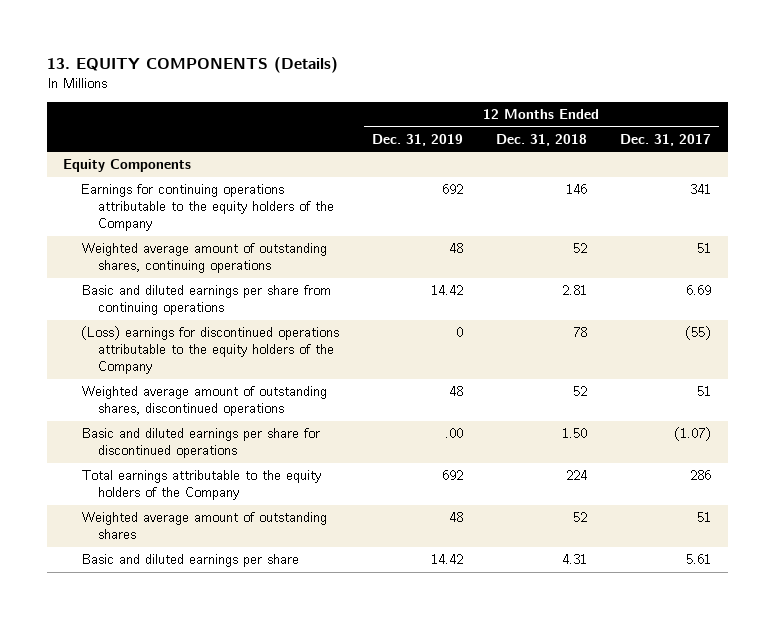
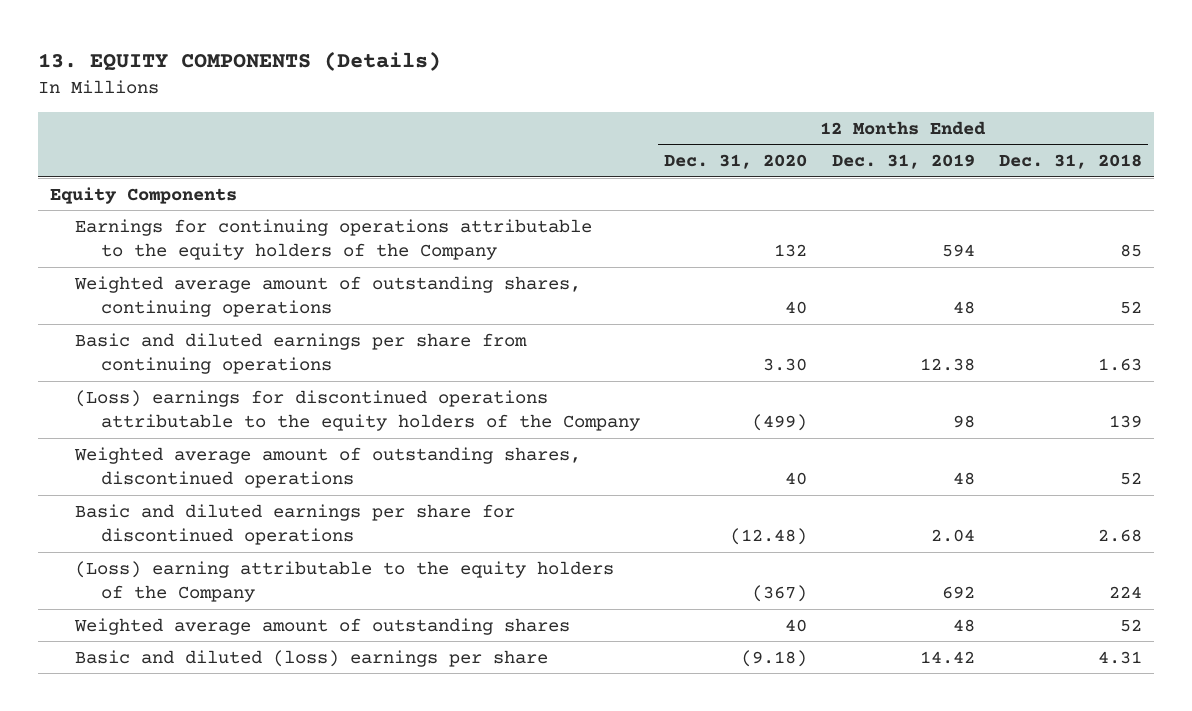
[620,133,712,146] Dec. 31, 2017 -> none
none -> [664,154,808,170] Dec. 31, 2020
[441,184,463,195] 692 -> [941,244,975,258] 594
[565,184,587,195] 146 -> [1120,244,1143,258] 85
[430,285,463,296] 14.42 -> [919,358,975,372] 12.38
[561,285,587,296] 2.81 -> [1098,358,1143,372] 1.63
[455,327,463,338] 0 -> [952,415,975,429] 98
[572,327,587,338] 78 -> [1109,415,1143,429] 139
[444,428,463,439] .00 -> [930,529,975,543] 2.04
[561,428,587,439] 1.50 -> [1098,529,1143,543] 2.68
[80,470,321,501] Total earnings attributable to the equity holders of the Company -> [75,560,615,603] (Loss) earning attributable to the equity holders of the Company
[80,554,299,568] Basic and diluted earnings per share -> [75,649,549,667] Basic and diluted (loss) earnings per share

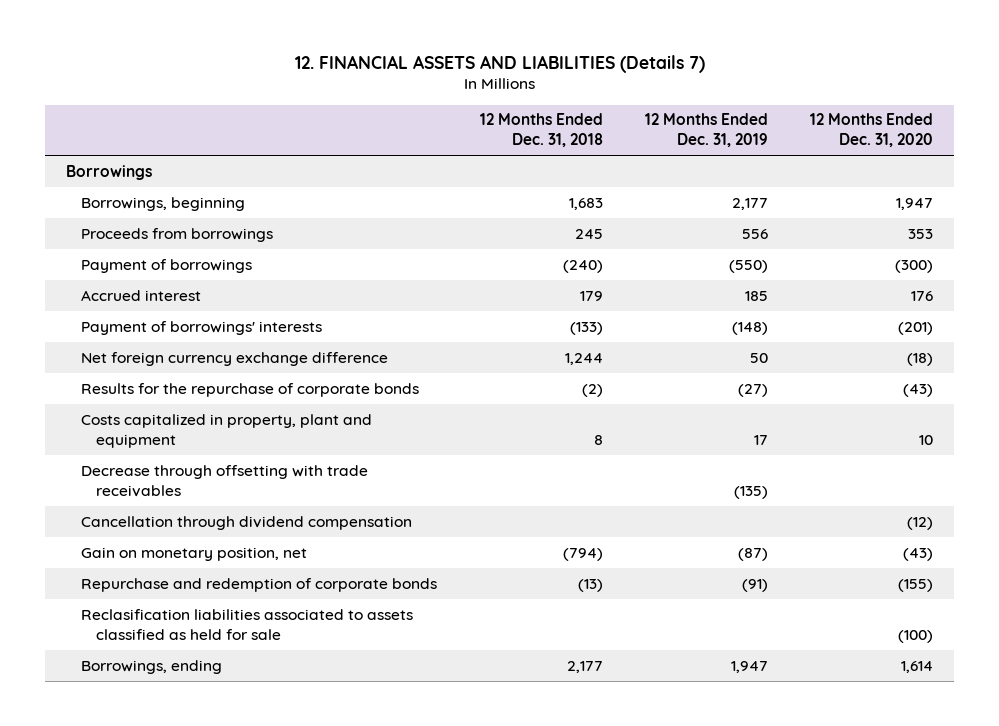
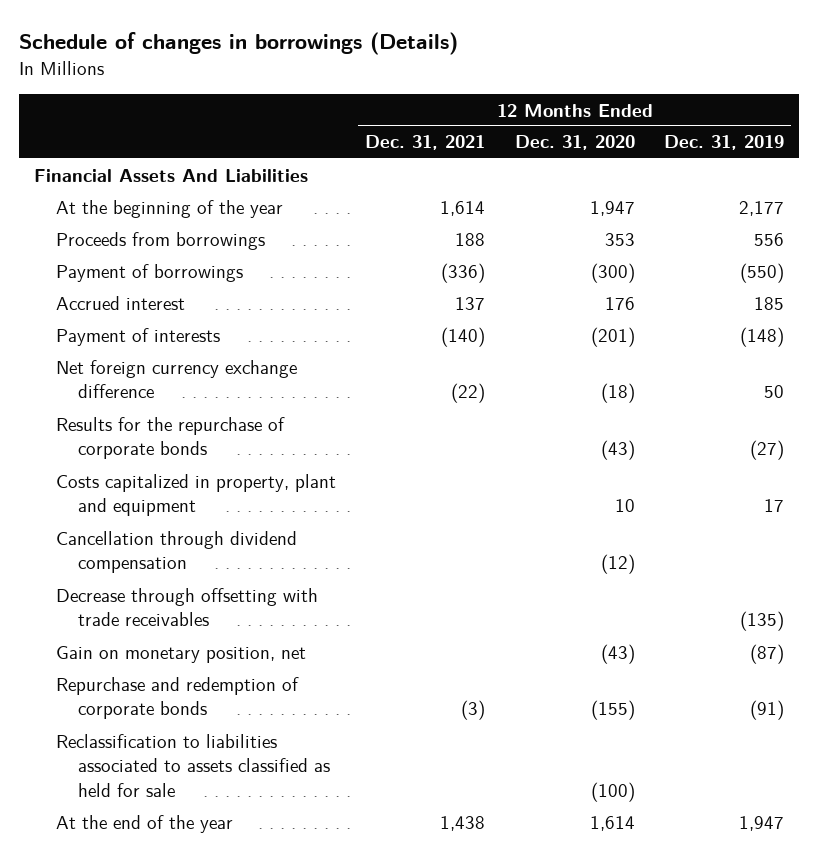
[294,54,705,73] 12. FINANCIAL ASSETS AND LIABILITIES (Details 7) -> [19,32,459,56] Schedule of changes in borrowings (Details)
[479,113,603,148] 12 Months Ended Dec. 31, 2018 -> none
none -> [365,135,486,151] Dec. 31, 2021
[66,164,153,180] Borrowings -> none
none -> [34,168,309,182] Financial Assets And Liabilities
[81,196,246,211] Borrowings, beginning -> [56,199,284,218] At the beginning of the year
[81,320,323,335] Payment of borrowings' interests -> [56,327,221,346] Payment of interests
[81,464,369,497] Decrease through offsetting with trade receivables -> [56,587,319,627] Decrease through offsetting with trade receivables
[81,608,414,640] Reclasification liabilities associated to assets classified as held for sale -> [56,733,331,798] Reclassification to liabilities associated to assets classified as held for sale
[81,659,223,674] Borrowings, ending -> [56,814,234,833] At the end of the year

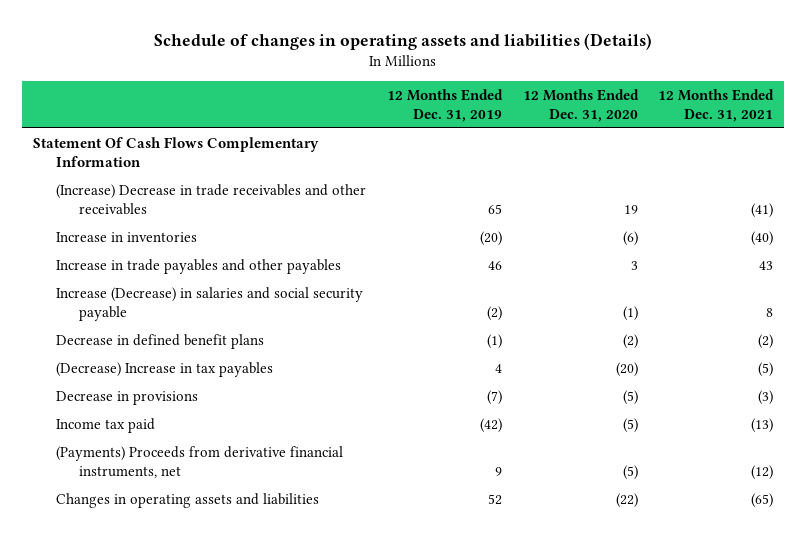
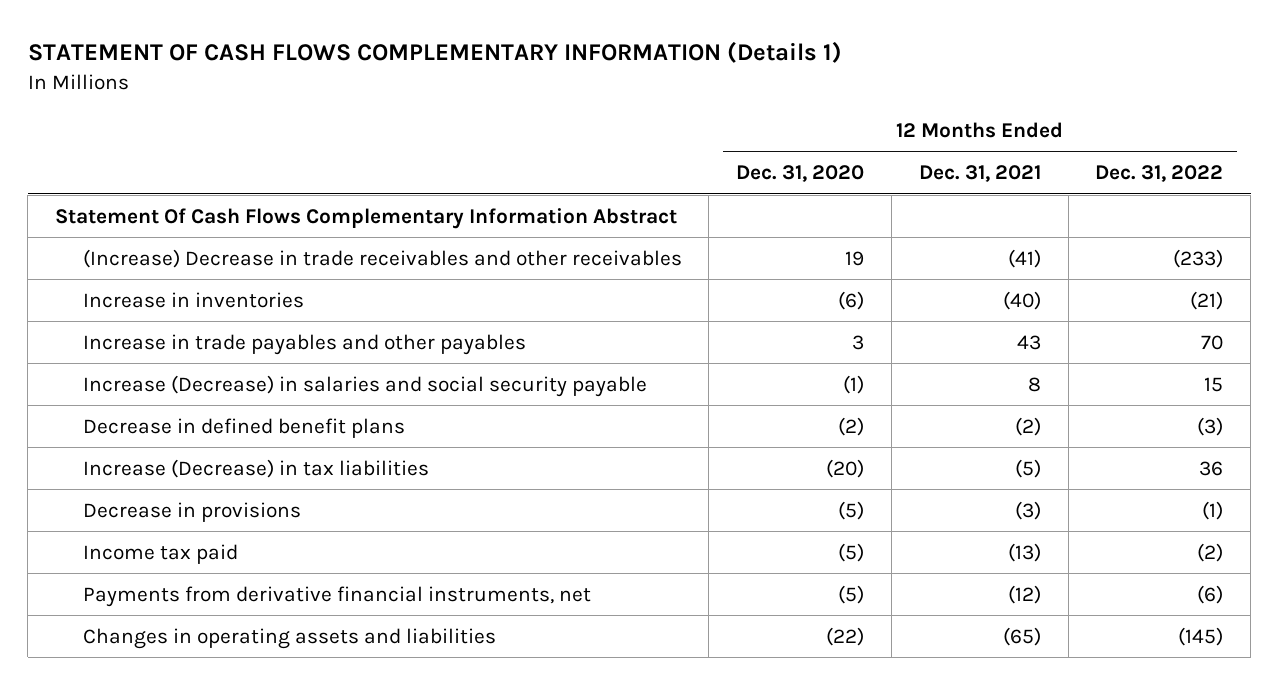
[154,32,653,50] Schedule of changes in operating assets and liabilities (Details) -> [27,41,842,64] STATEMENT OF CASH FLOWS COMPLEMENTARY INFORMATION (Details 1)
[386,88,503,122] 12 Months Ended Dec. 31, 2019 -> none
none -> [1095,165,1224,183] Dec. 31, 2022
[32,137,319,167] Statement Of Cash Flows Complementary Information -> [54,207,677,229] Statement Of Cash Flows Complementary Information Abstract
[55,362,273,378] (Decrease) Increase in tax payables -> [82,458,429,478] Increase (Decrease) in tax liabilities
[55,446,343,478] (Payments) Proceeds from derivative financial instruments, net -> [82,585,591,607] Payments from derivative financial instruments, net

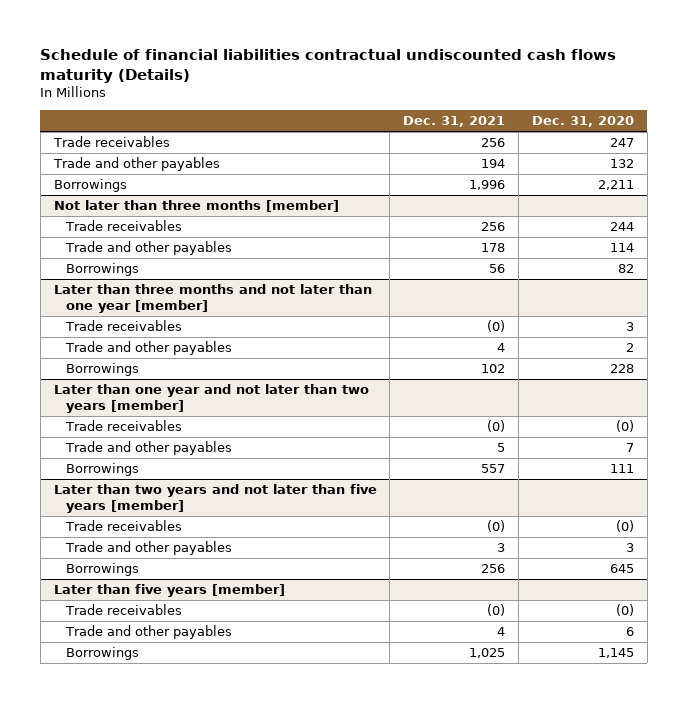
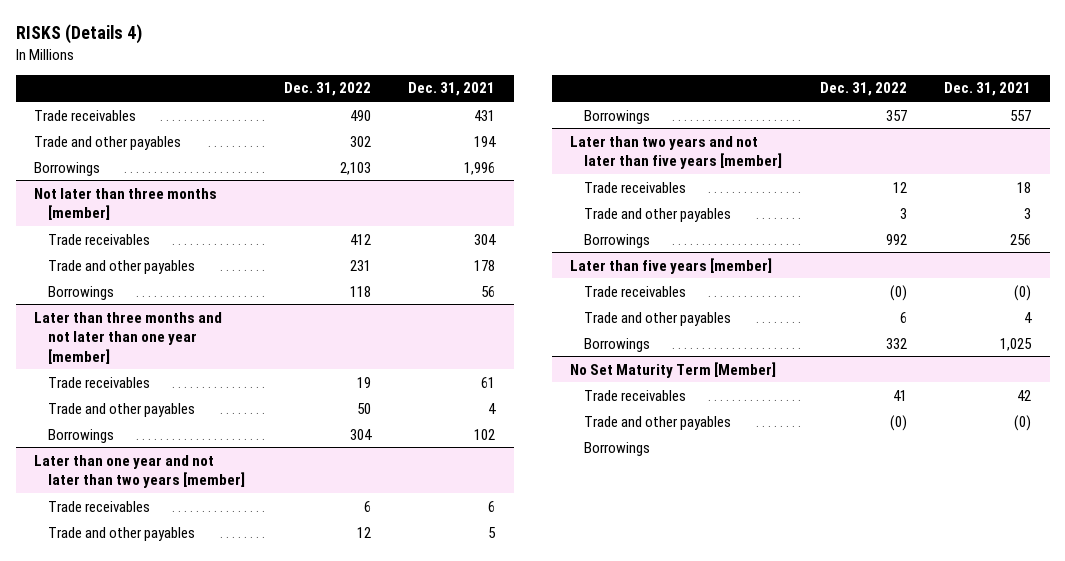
[40,49,617,83] Schedule of financial liabilities contractual undiscounted cash flows maturity (Details) -> [15,24,142,45] RISKS (Details 4)
[531,116,634,128] Dec. 31, 2020 -> none
none -> [283,82,371,97] Dec. 31, 2022
[481,138,506,148] 256 -> [473,109,495,121] 431
[481,222,506,232] 256 -> [473,233,496,245] 304
[487,320,506,333] (0) -> [480,376,495,388] 61
[487,420,506,433] (0) -> [487,500,495,512] 6
[487,520,506,533] (0) -> [1016,181,1031,193] 18
none -> [570,361,777,378] No Set Maturity Term [Member]
none -> [584,389,687,401] Trade receivables
none -> [584,415,732,430] Trade and other payables
none -> [584,441,651,456] Borrowings

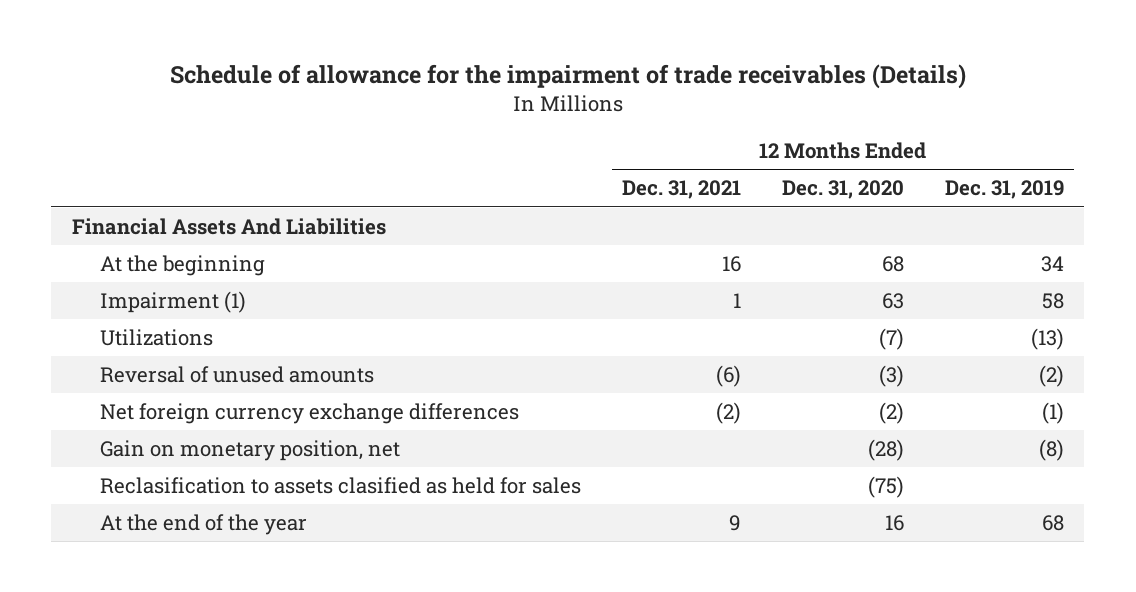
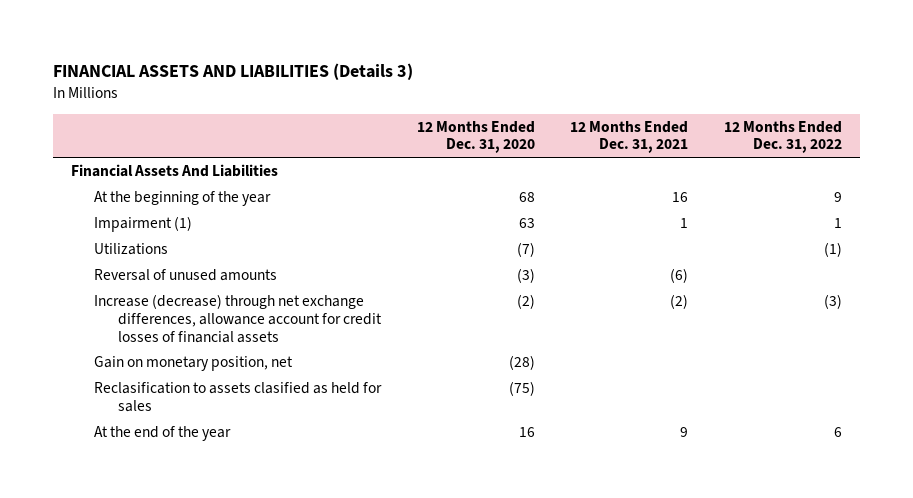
[169,64,966,90] Schedule of allowance for the impairment of trade receivables (Details) -> [53,63,414,81] FINANCIAL ASSETS AND LIABILITIES (Details 3)
[944,180,1064,200] Dec. 31, 2019 -> none
none -> [723,120,842,154] 12 Months Ended Dec. 31, 2022
[99,255,265,277] At the beginning -> [94,190,272,206] At the beginning of the year
[99,403,519,425] Net foreign currency exchange differences -> [94,293,383,343] Increase (decrease) through net exchange differences, allowance account for credit losses of financial assets

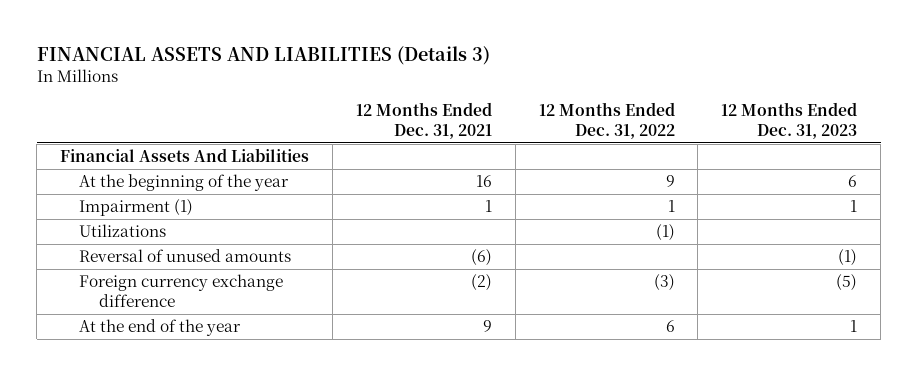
[416,120,535,154] 12 Months Ended Dec. 31, 2020 -> none
none -> [721,102,858,139] 12 Months Ended Dec. 31, 2023
[94,293,383,343] Increase (decrease) through net exchange differences, allowance account for credit losses of financial assets -> none
[94,355,294,371] Gain on monetary position, net -> none
[94,381,383,412] Reclasification to assets clasified as held for sales -> none
none -> [79,274,284,308] Foreign currency exchange difference

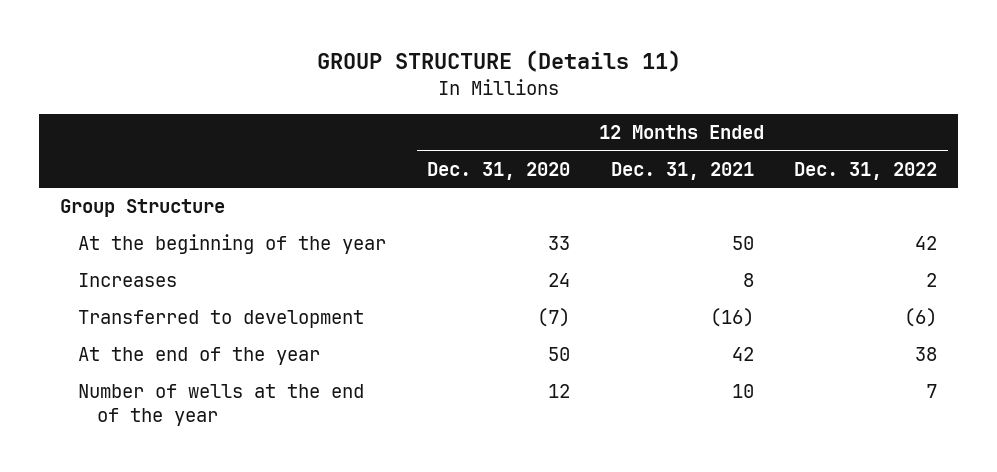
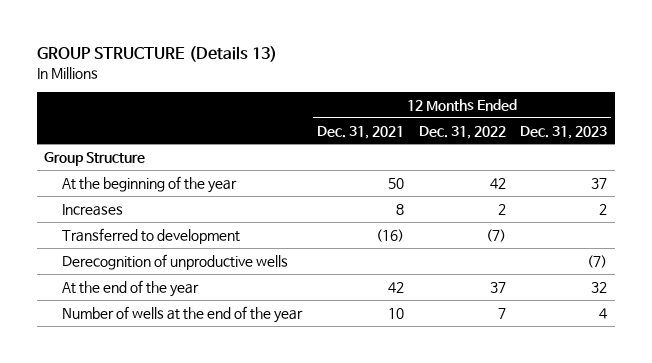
[316,49,681,72] GROUP STRUCTURE (Details 11) -> [36,45,277,62] GROUP STRUCTURE (Details 13)
[426,161,570,180] Dec. 31, 2020 -> none
none -> [520,125,608,139] Dec. 31, 2023
[904,308,938,328] (6) -> [485,229,506,243] (7)
none -> [61,254,288,271] Derecognition of unproductive wells
[915,347,938,362] 38 -> [489,282,506,294] 37

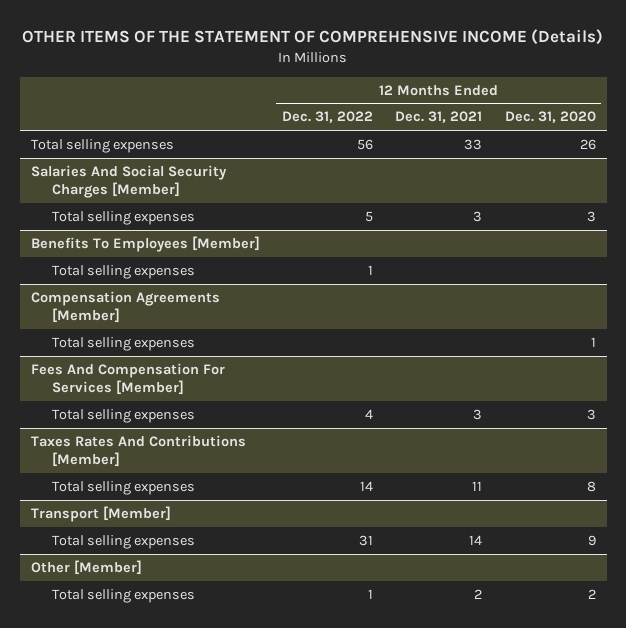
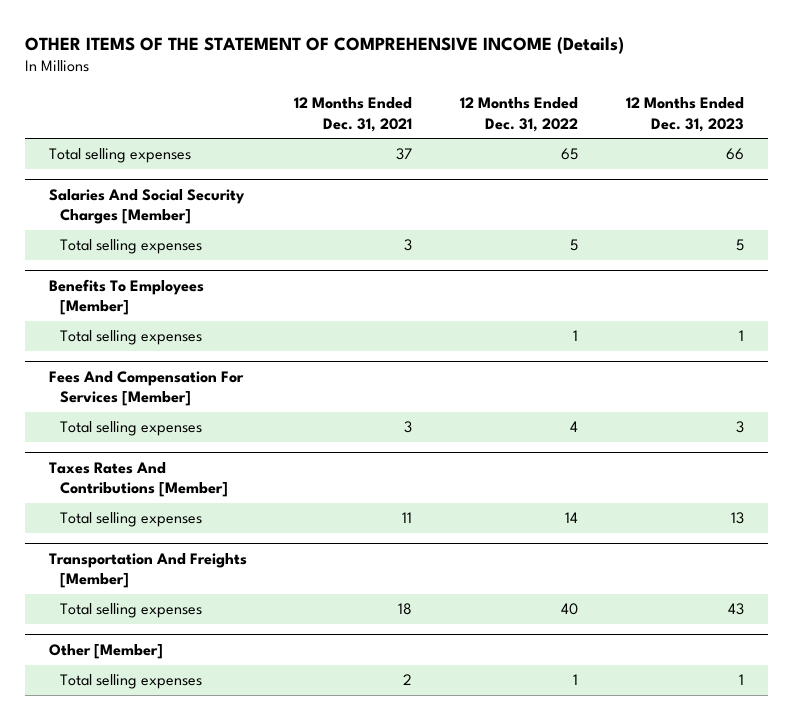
[504,111,596,124] Dec. 31, 2020 -> none
none -> [625,96,744,132] 12 Months Ended Dec. 31, 2023
[357,138,374,150] 56 -> [561,148,579,161] 65
[464,138,483,150] 33 -> [396,148,413,161] 37
[30,290,220,324] Compensation Agreements [Member] -> none
[52,336,196,351] Total selling expenses -> none
[30,505,171,522] Transport [Member] -> none
none -> [48,552,247,589] Transportation And Freights [Member]
[359,534,374,546] 31 -> [561,603,579,616] 40
[469,534,483,545] 14 -> [398,603,413,616] 18

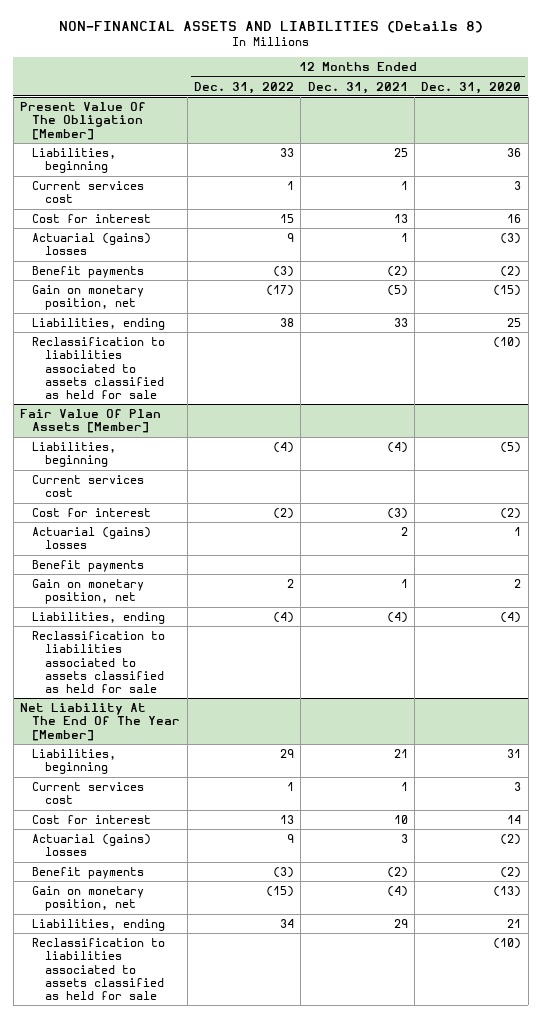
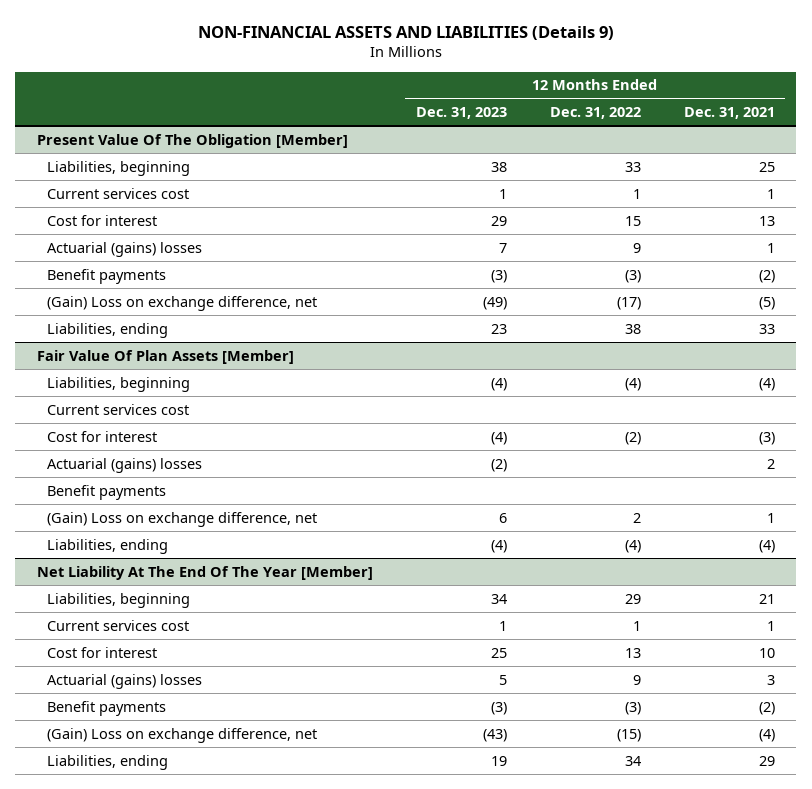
[58,20,483,33] NON-FINANCIAL ASSETS AND LIABILITIES (Details 8) -> [197,25,614,40] NON-FINANCIAL ASSETS AND LIABILITIES (Details 9)
[421,81,522,94] Dec. 31, 2020 -> none
none -> [415,107,507,120] Dec. 31, 2023
[32,284,145,311] Gain on monetary position, net -> [47,295,318,311] (Gain) Loss on exchange difference, net
[32,336,166,400] Reclassification to liabilities associated to assets classified as held for sale -> none
[32,578,145,605] Gain on monetary position, net -> none
none -> [47,511,318,527] (Gain) Loss on exchange difference, net
[32,630,166,694] Reclassification to liabilities associated to assets classified as held for sale -> none
[32,885,145,912] Gain on monetary position, net -> [47,727,318,743] (Gain) Loss on exchange difference, net
[32,937,166,1001] Reclassification to liabilities associated to assets classified as held for sale -> none

